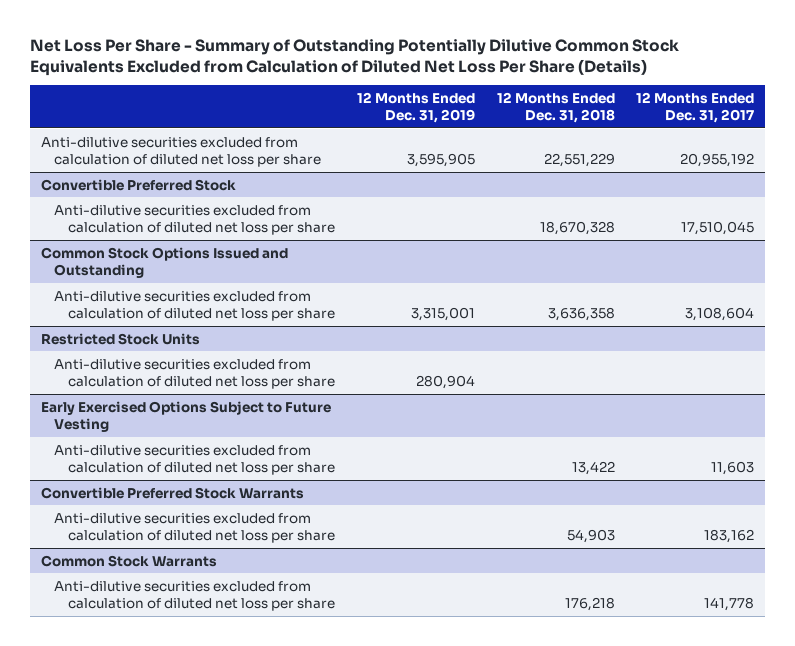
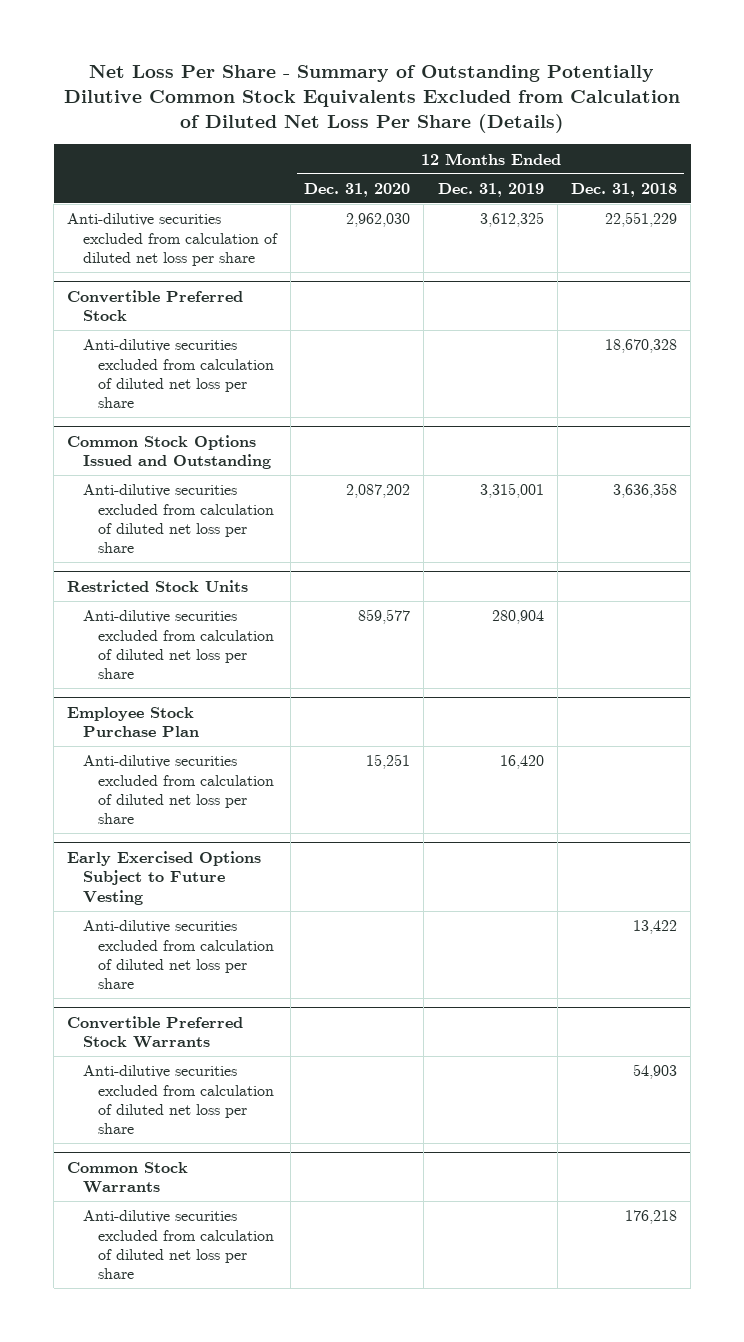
[636,91,755,124] 12 Months Ended Dec. 31, 2017 -> none
none -> [304,182,411,197] Dec. 31, 2020
[406,152,475,167] 3,595,905 -> [479,212,544,228] 3,612,325
none -> [67,706,199,738] Employee Stock Purchase Plan
none -> [82,755,275,825] Anti-dilutive securities excluded from calculation of diluted net loss per share

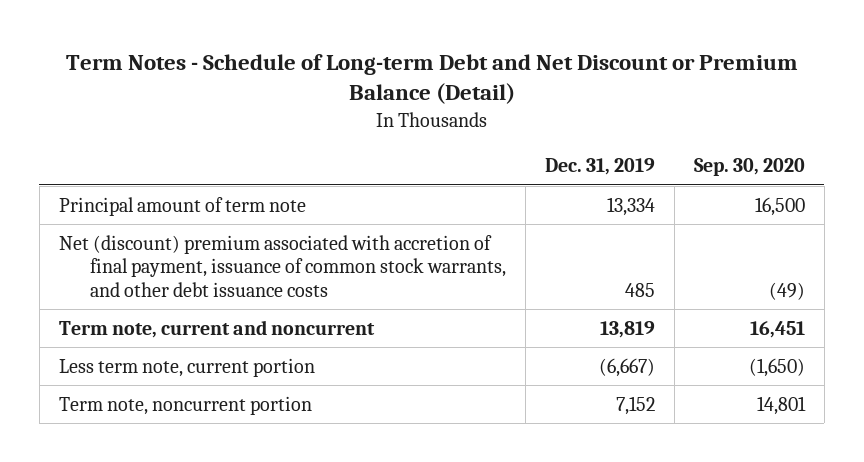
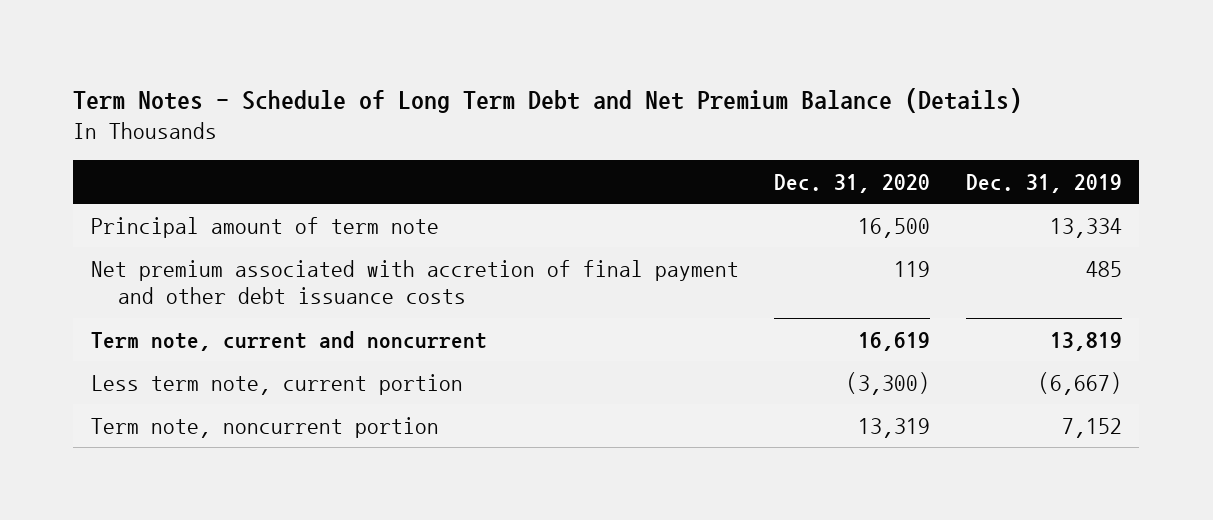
[65,53,798,105] Term Notes - Schedule of Long-term Debt and Net Discount or Premium Balance (Detail) -> [73,87,1023,113] Term Notes - Schedule of Long Term Debt and Net Premium Balance (Details)
[693,158,805,177] Sep. 30, 2020 -> none
none -> [774,174,931,194] Dec. 31, 2020
[58,234,507,297] Net (discount) premium associated with accretion of final payment, issuance of common stock warrants, and other debt issuance costs -> [91,259,740,305] Net premium associated with accretion of final payment and other debt issuance costs

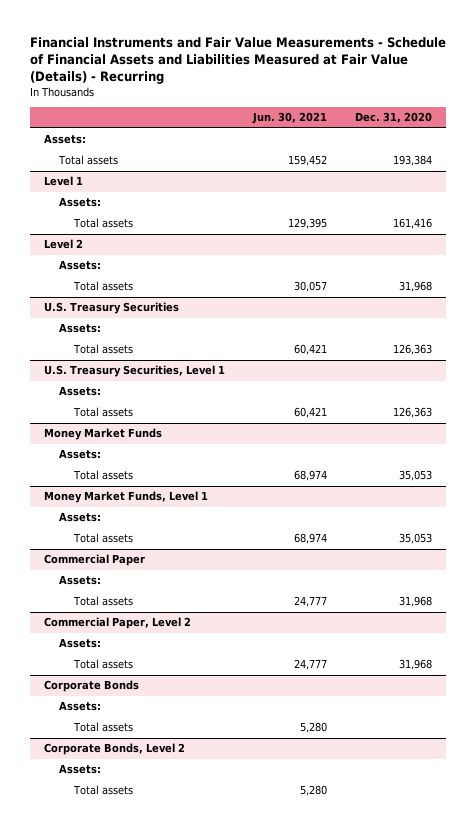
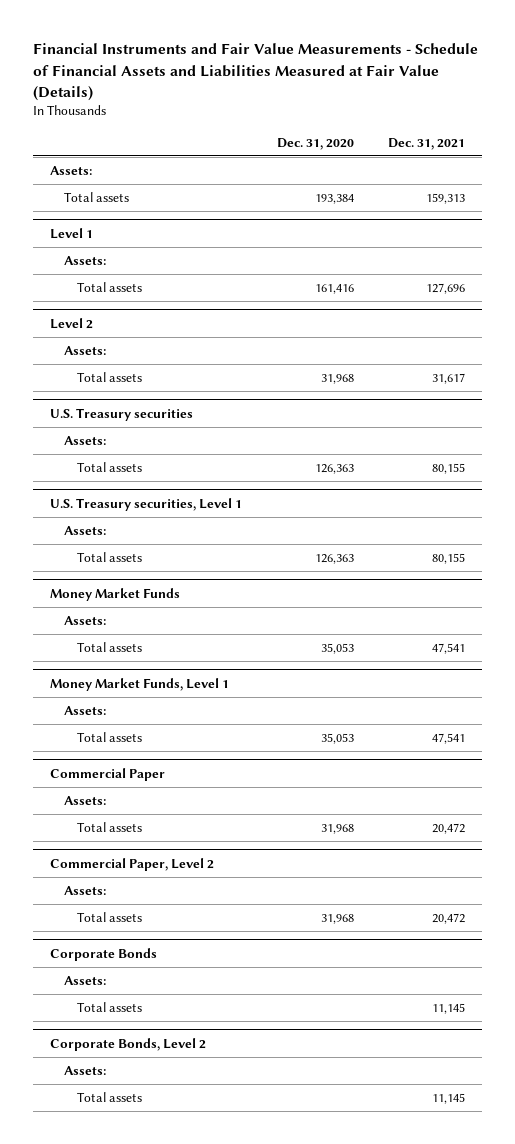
[29,36,446,85] Financial Instruments and Fair Value Measurements - Schedule of Financial Assets and Liabilities Measured at Fair Value (Details) - Recurring -> [33,43,479,101] Financial Instruments and Fair Value Measurements - Schedule of Financial Assets and Liabilities Measured at Fair Value (Details)
[251,112,327,125] Jun. 30, 2021 -> none
none -> [387,137,465,150] Dec. 31, 2021
[43,302,179,315] U.S. Treasury Securities -> [50,407,194,421] U.S. Treasury securities
[43,365,225,378] U.S. Treasury Securities, Level 1 -> [50,497,243,511] U.S. Treasury securities, Level 1

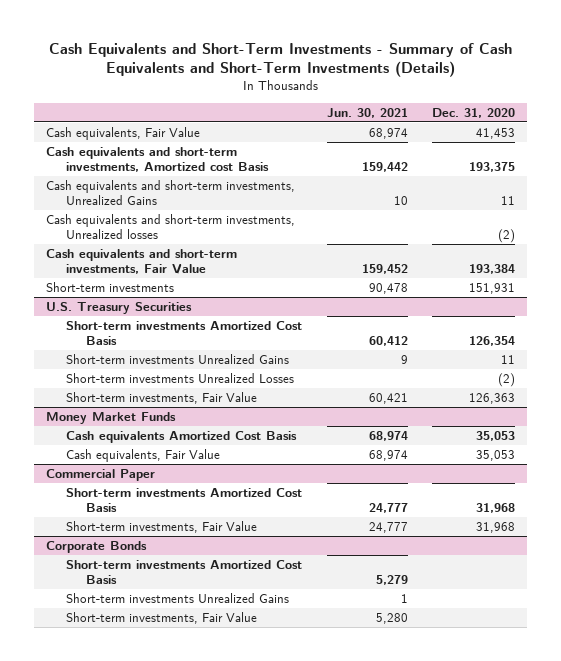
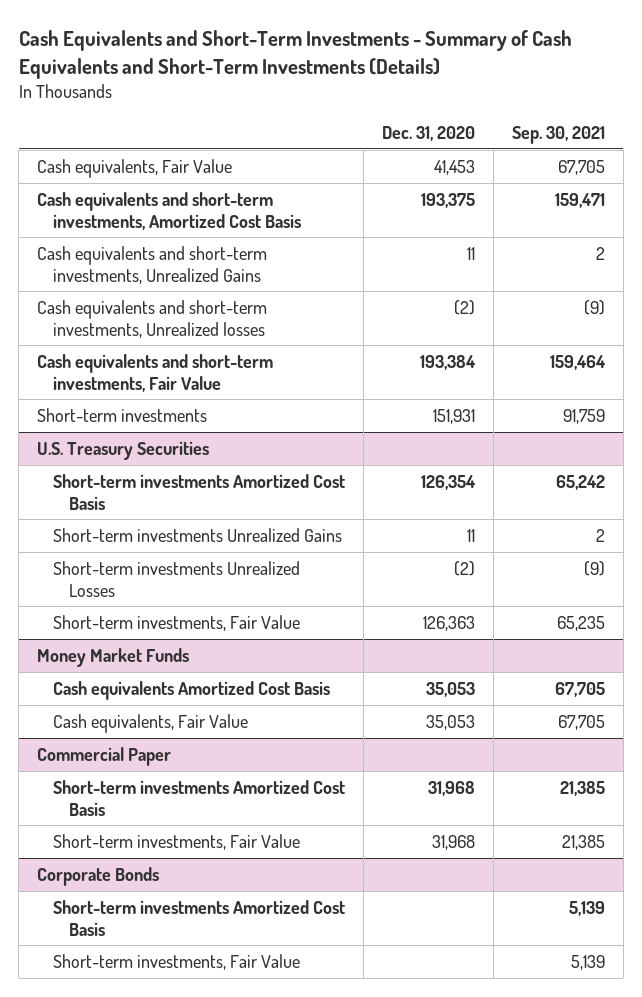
[326,107,408,118] Jun. 30, 2021 -> none
none -> [511,126,605,145] Sep. 30, 2021
[46,147,270,172] Cash equivalents and short-term investments, Amortized cost Basis -> [36,191,301,230] Cash equivalents and short-term investments, Amortized Cost Basis
[66,593,290,604] Short-term investments Unrealized Gains -> none

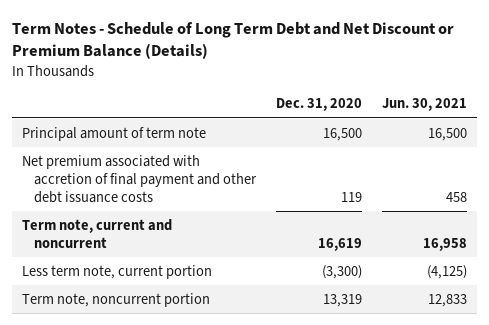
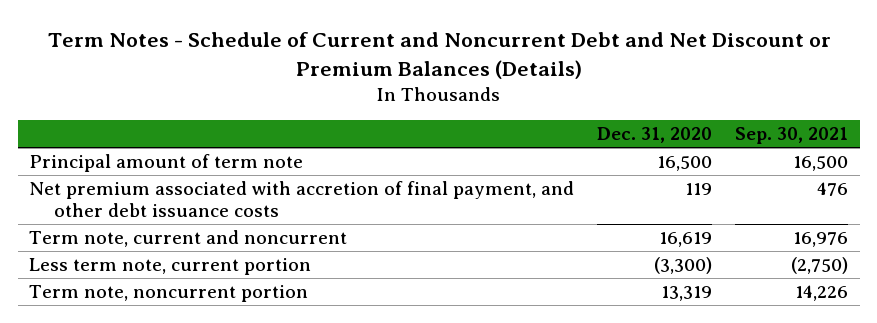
[11,22,454,60] Term Notes - Schedule of Long Term Debt and Net Discount or Premium Balance (Details) -> [47,31,831,80] Term Notes - Schedule of Current and Noncurrent Debt and Net Discount or Premium Balances (Details)
[382,98,468,112] Jun. 30, 2021 -> none
none -> [735,127,849,145] Sep. 30, 2021
[21,154,257,203] Net premium associated with accretion of final payment and other debt issuance costs -> [29,180,575,217] Net premium associated with accretion of final payment, and other debt issuance costs

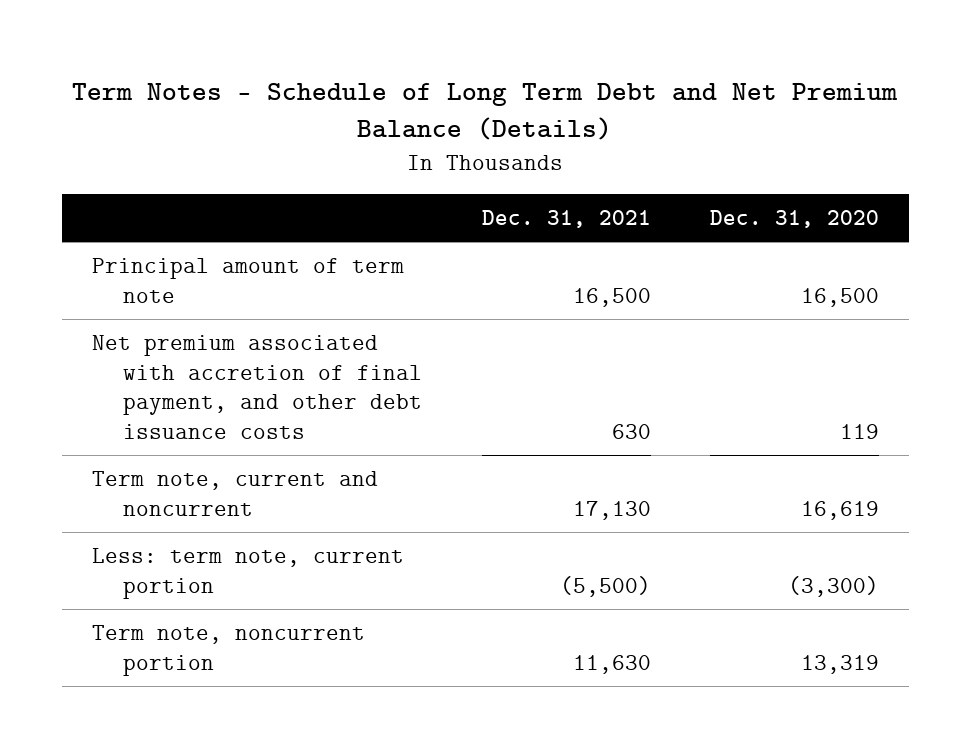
[47,31,831,80] Term Notes - Schedule of Current and Noncurrent Debt and Net Discount or Premium Balances (Details) -> [72,82,899,141] Term Notes - Schedule of Long Term Debt and Net Premium Balance (Details)
[735,127,849,145] Sep. 30, 2021 -> none
none -> [481,209,651,228] Dec. 31, 2021
[29,257,312,275] Less term note, current portion -> [91,548,404,599] Less: term note, current portion

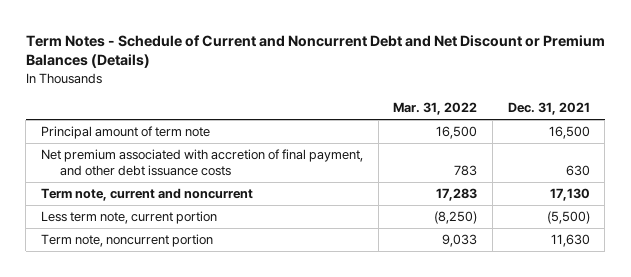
[72,82,899,141] Term Notes - Schedule of Long Term Debt and Net Premium Balance (Details) -> [25,34,605,69] Term Notes - Schedule of Current and Noncurrent Debt and Net Discount or Premium Balances (Details)
[710,209,880,228] Dec. 31, 2020 -> none
none -> [393,101,478,115] Mar. 31, 2022
[91,548,404,599] Less: term note, current portion -> [40,211,217,225] Less term note, current portion

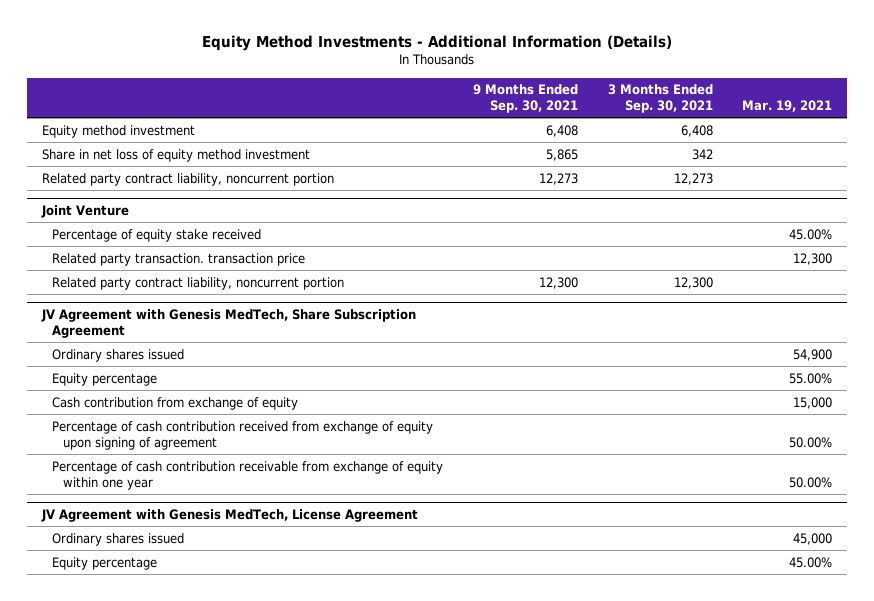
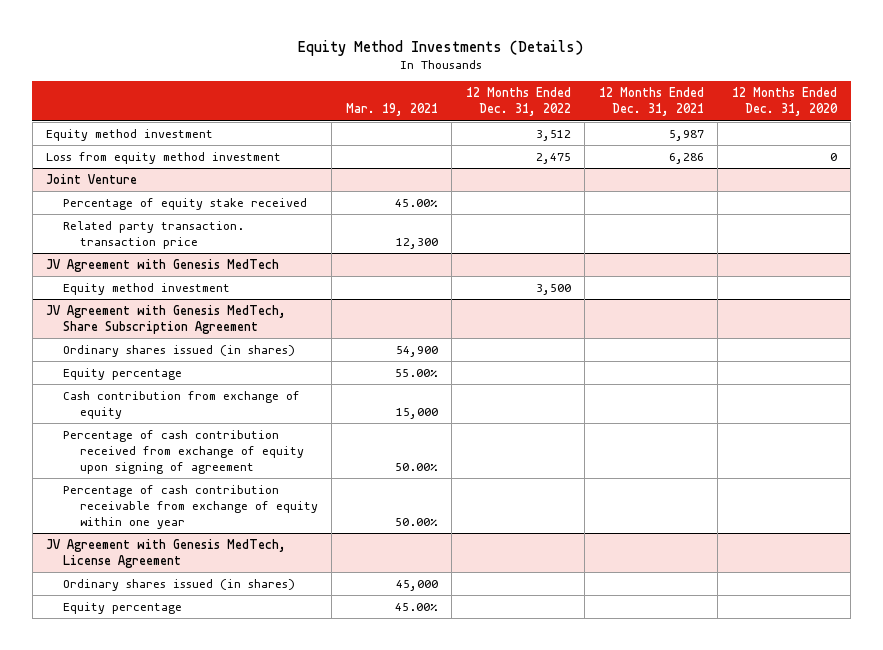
[201,34,672,51] Equity Method Investments - Additional Information (Details) -> [298,39,584,56] Equity Method Investments (Details)
[472,84,578,114] 9 Months Ended Sep. 30, 2021 -> none
[607,84,713,114] 3 Months Ended Sep. 30, 2021 -> none
none -> [465,87,571,117] 12 Months Ended Dec. 31, 2022
none -> [598,87,704,117] 12 Months Ended Dec. 31, 2021
none -> [731,87,838,117] 12 Months Ended Dec. 31, 2020
[41,172,334,186] Related party contract liability, noncurrent portion -> none
[41,148,310,162] Share in net loss of equity method investment -> [46,152,282,165] Loss from equity method investment
[52,276,345,290] Related party contract liability, noncurrent portion -> none
none -> [46,259,280,273] JV Agreement with Genesis MedTech
none -> [63,283,231,296] Equity method investment
[52,348,185,362] Ordinary shares issued -> [63,345,296,358] Ordinary shares issued (in shares)
[52,532,185,546] Ordinary shares issued -> [63,579,296,592] Ordinary shares issued (in shares)

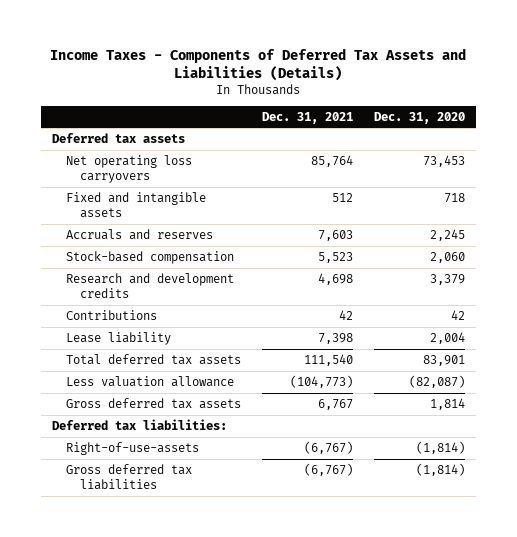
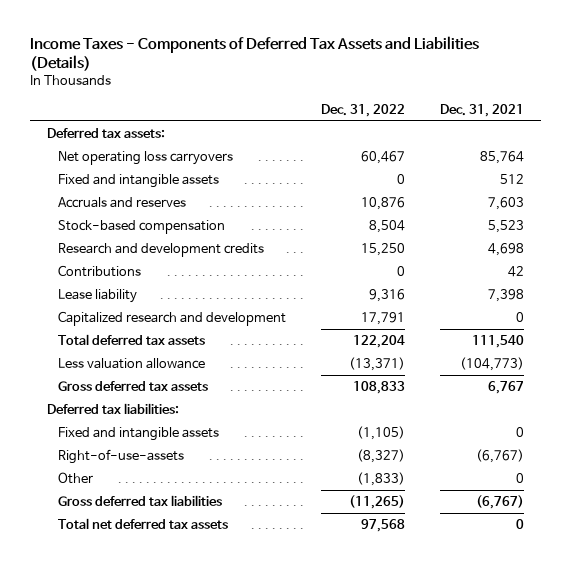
[374,111,466,124] Dec. 31, 2020 -> none
none -> [321,103,406,117] Dec. 31, 2022
[51,132,185,143] Deferred tax assets -> [46,127,165,138] Deferred tax assets:
none -> [58,310,287,326] Capitalized research and development
none -> [58,426,220,441] Fixed and intangible assets
none -> [58,471,94,484] Other
none -> [58,517,229,529] Total net deferred tax assets

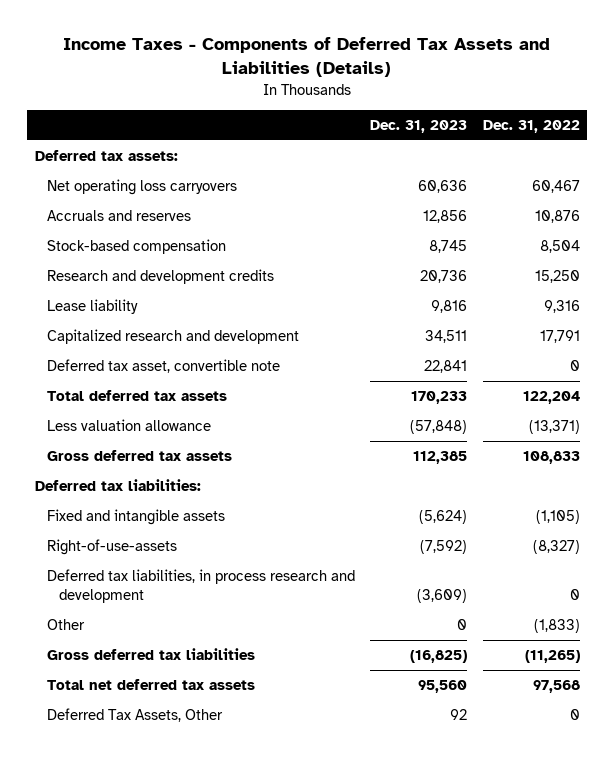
[440,103,525,117] Dec. 31, 2021 -> none
none -> [370,119,468,133] Dec. 31, 2023
[58,173,220,188] Fixed and intangible assets -> none
[58,264,142,277] Contributions -> none
none -> [46,359,280,374] Deferred tax asset, convertible note
none -> [46,569,355,603] Deferred tax liabilities, in process research and development
none -> [46,708,223,723] Deferred Tax Assets, Other

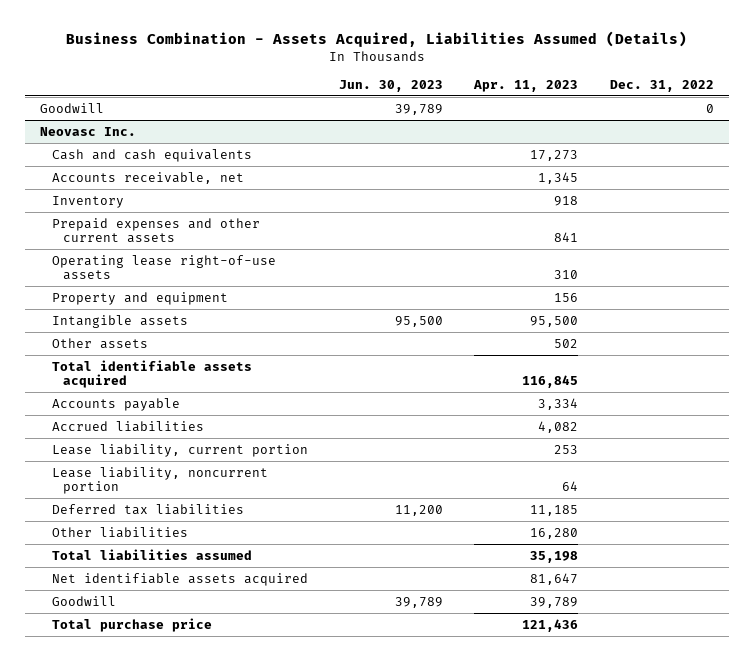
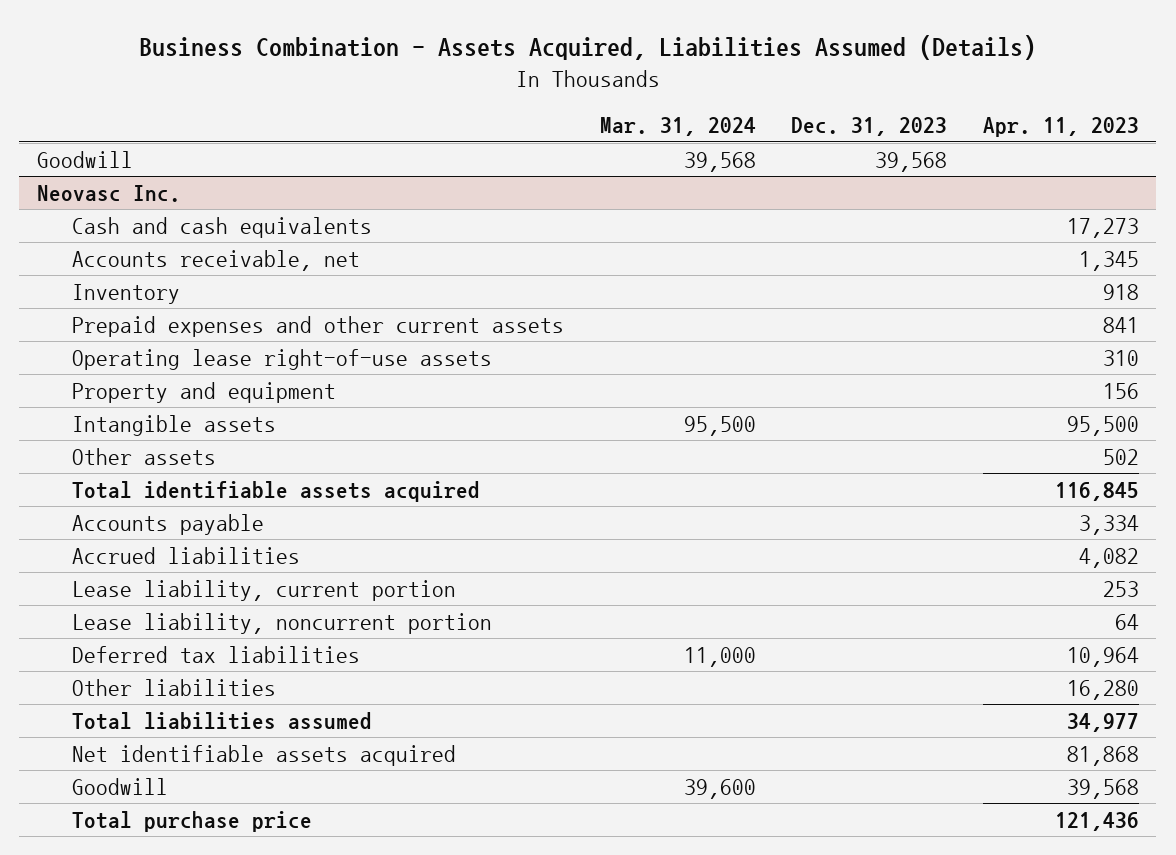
[339,79,444,92] Jun. 30, 2023 -> none
[609,79,714,92] Dec. 31, 2022 -> none
none -> [599,117,756,137] Mar. 31, 2024
none -> [791,117,948,137] Dec. 31, 2023
[530,504,579,516] 11,185 -> [1066,646,1139,667] 10,964
[530,550,579,563] 35,198 -> [1066,712,1139,732] 34,977
[530,572,579,585] 81,647 -> [1066,745,1139,766] 81,868
[530,596,579,608] 39,789 -> [1066,778,1139,799] 39,568

